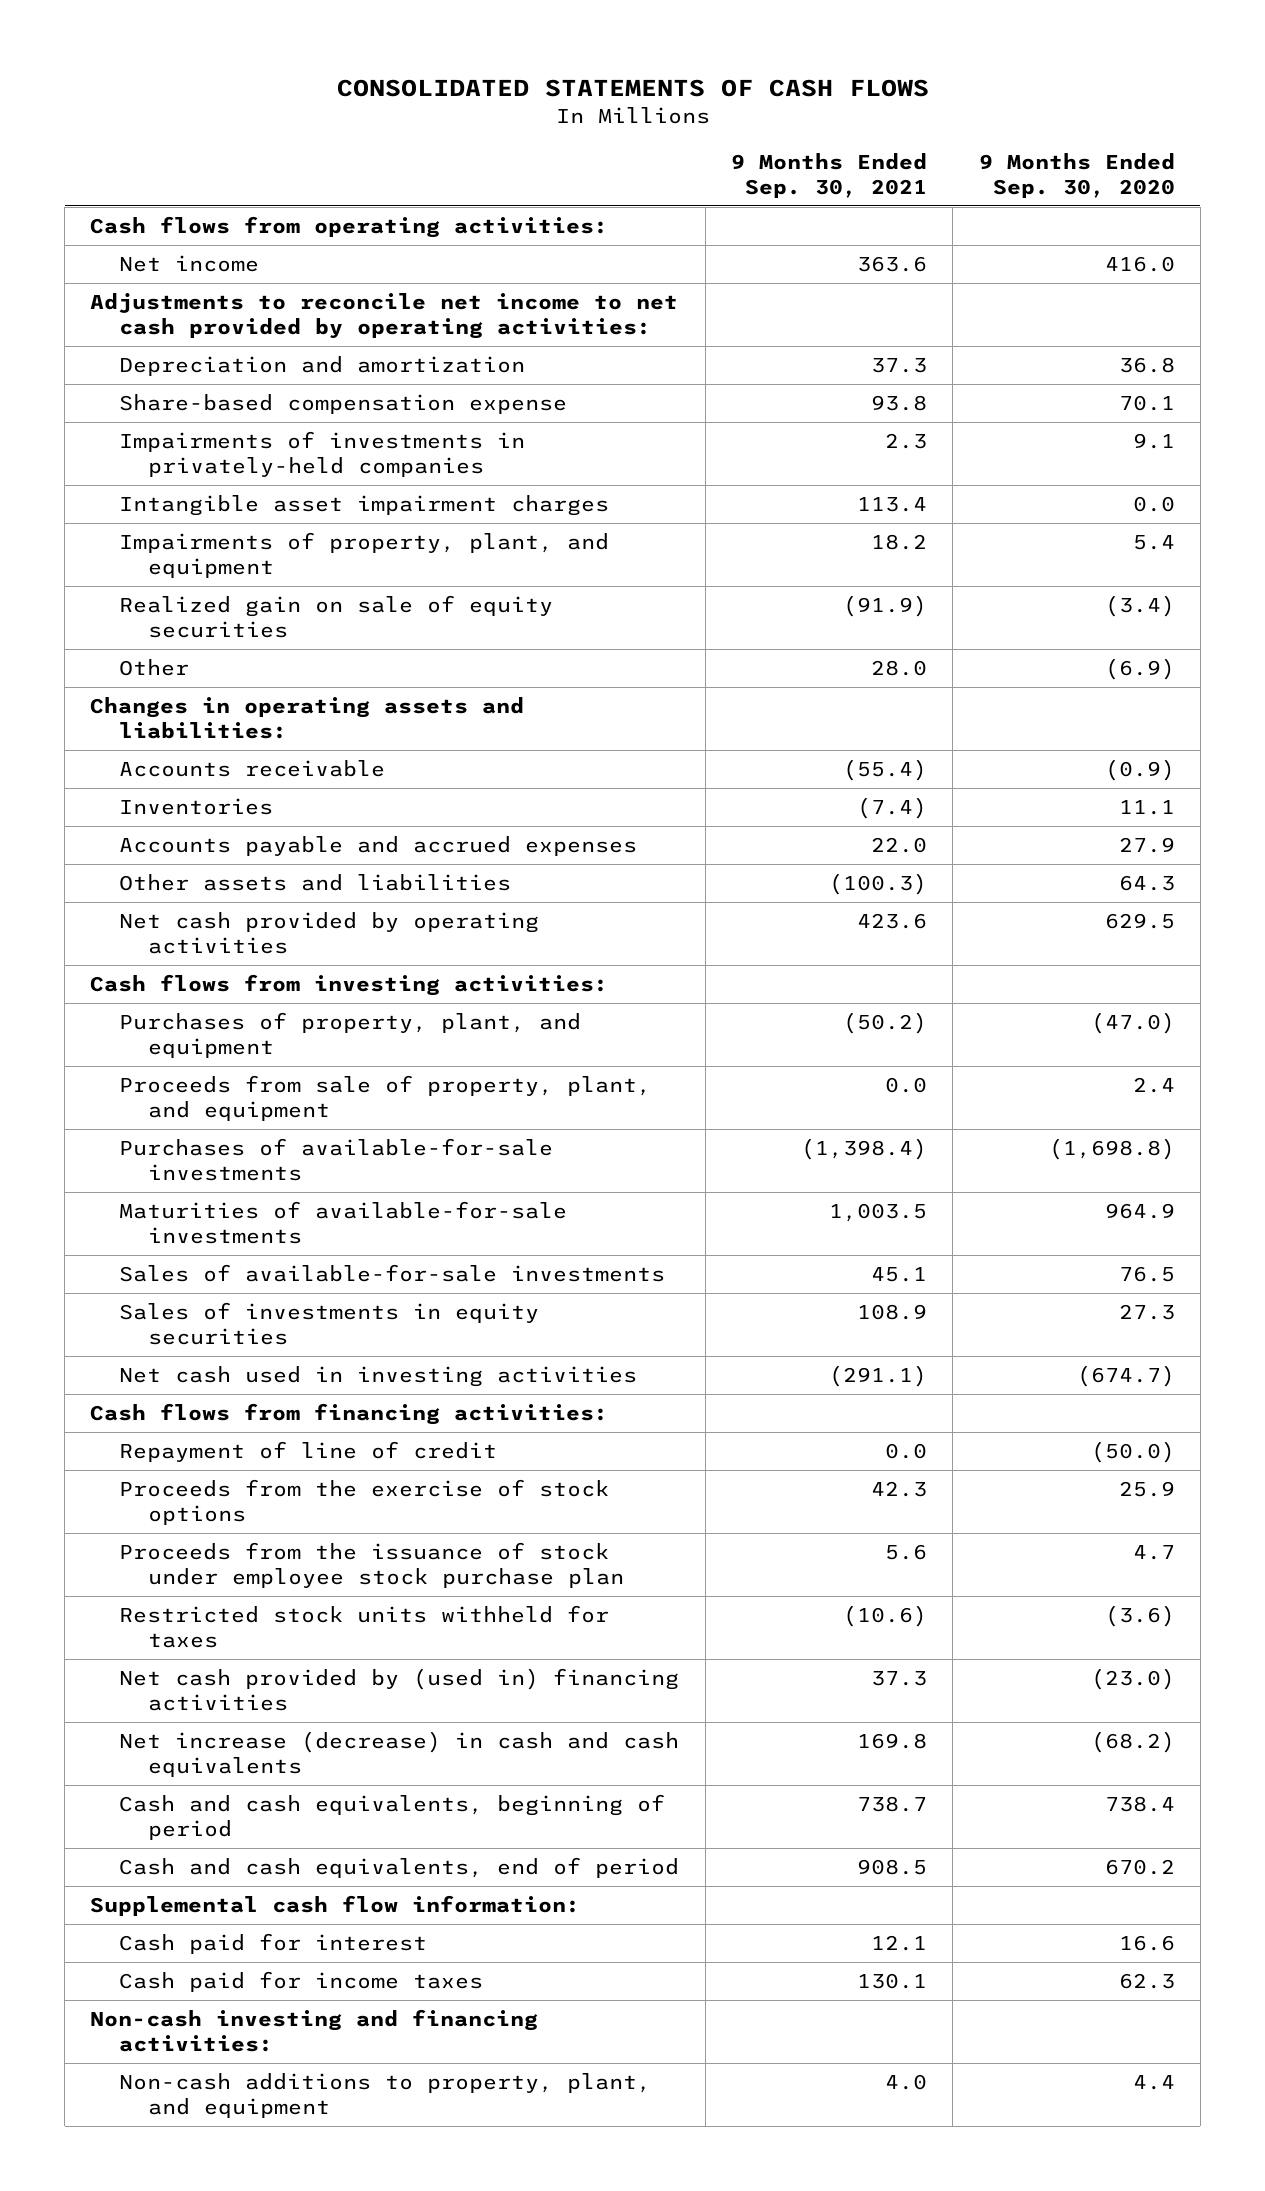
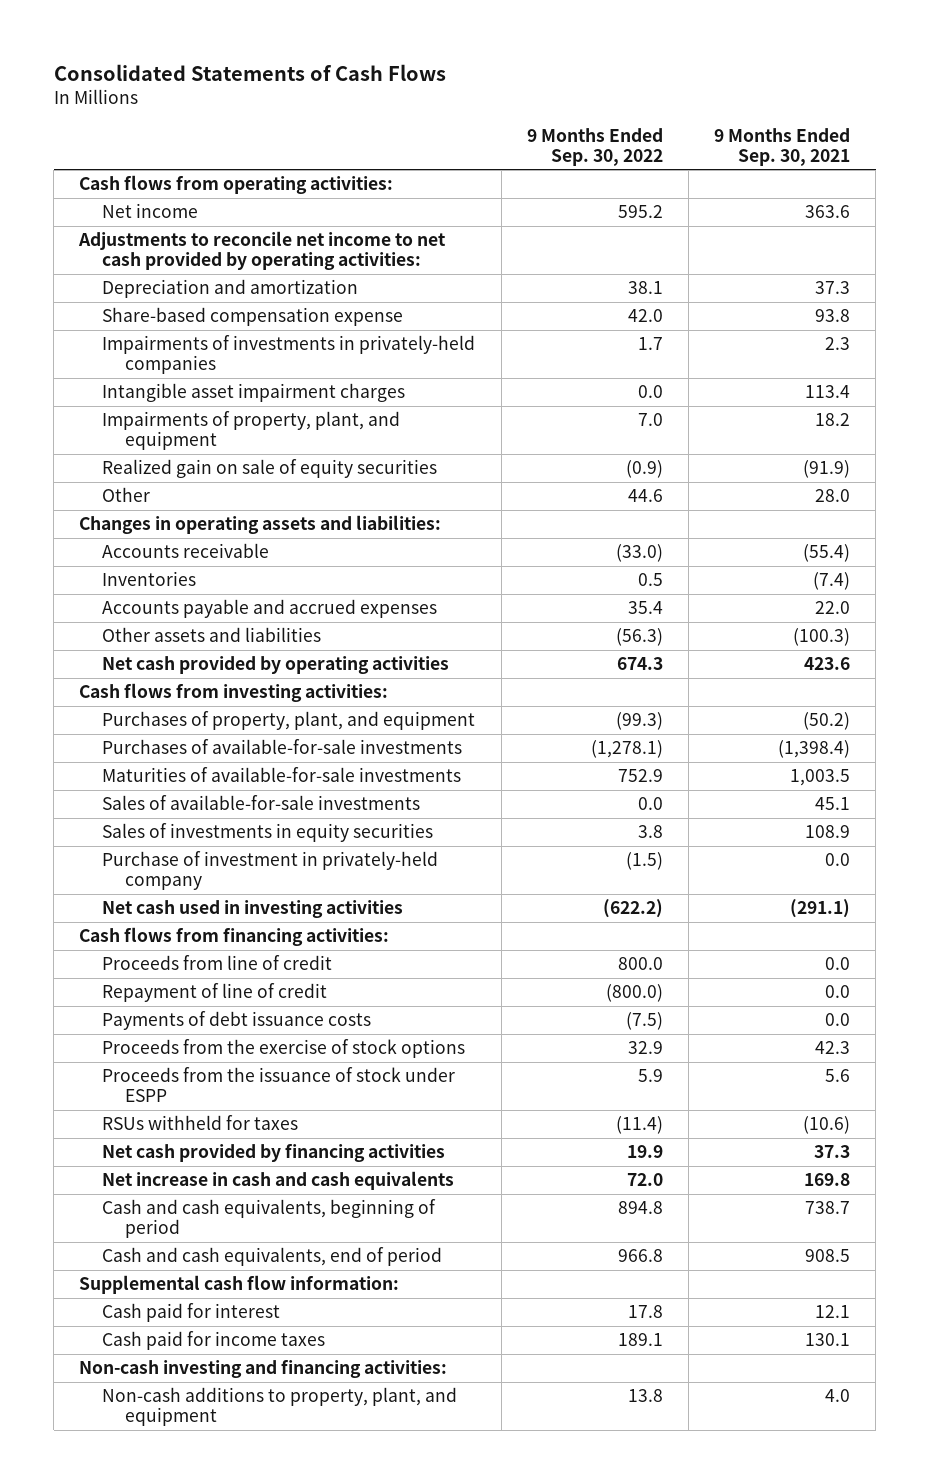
[336,78,929,97] CONSOLIDATED STATEMENTS OF CASH FLOWS -> [53,63,446,81] Consolidated Statements of Cash Flows
[978,152,1175,198] 9 Months Ended Sep. 30, 2020 -> none
none -> [526,127,663,166] 9 Months Ended Sep. 30, 2022
[119,1075,652,1122] Proceeds from sale of property, plant, and equipment -> none
none -> [102,851,439,891] Purchase of investment in privately-held company
none -> [102,955,333,971] Proceeds from line of credit
none -> [102,1011,372,1031] Payments of debt issuance costs
[119,1542,625,1589] Proceeds from the issuance of stock under employee stock purchase plan -> [102,1067,456,1103] Proceeds from the issuance of stock under ESPP
[119,1605,610,1649] Restricted stock units withheld for taxes -> [102,1115,299,1131] RSUs withheld for taxes
[119,1668,680,1712] Net cash provided by (used in) financing activities -> [102,1143,446,1163] Net cash provided by financing activities
[119,1731,680,1778] Net increase (decrease) in cash and cash equivalents -> [102,1171,455,1191] Net increase in cash and cash equivalents

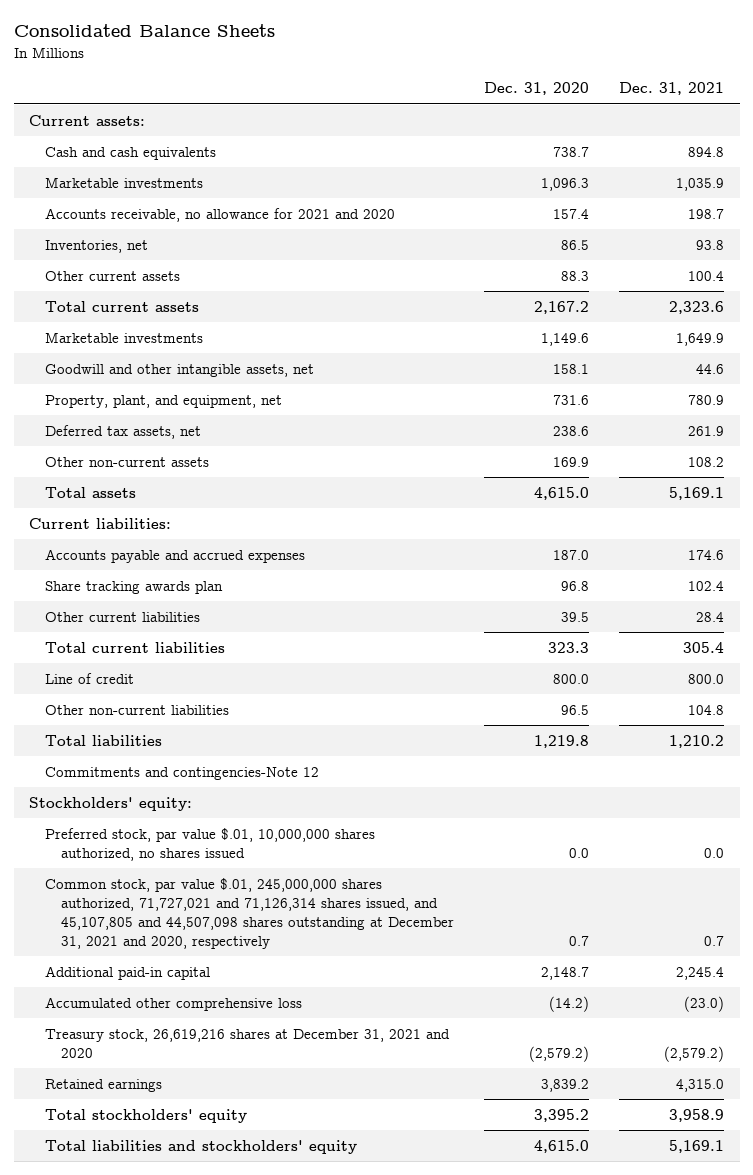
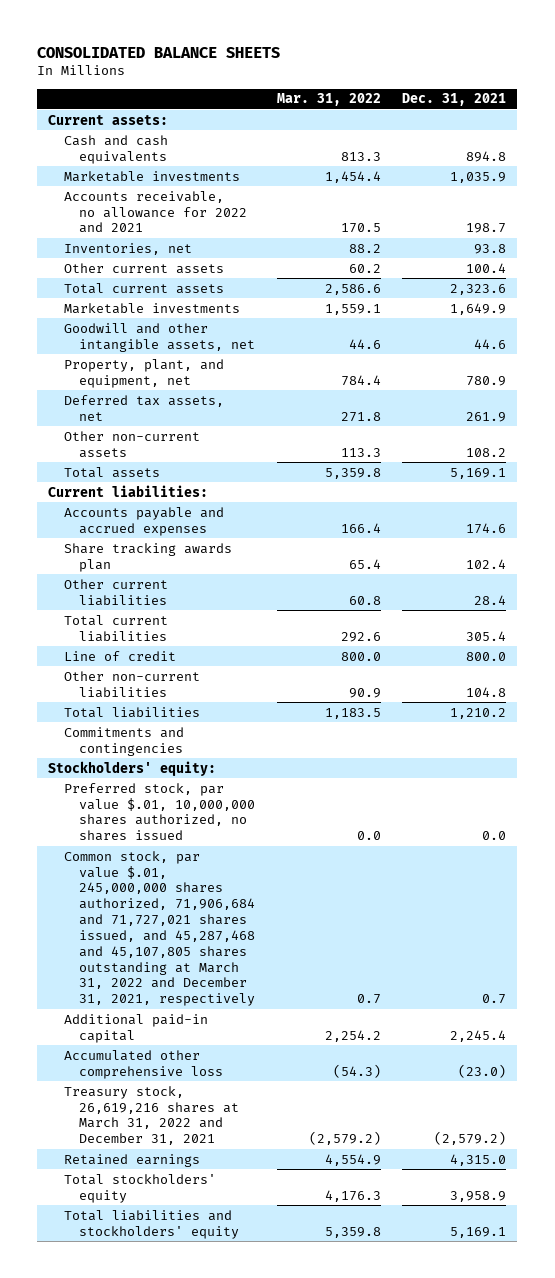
[13,24,275,38] Consolidated Balance Sheets -> [37,46,281,58] CONSOLIDATED BALANCE SHEETS
[484,82,590,96] Dec. 31, 2020 -> none
none -> [276,93,381,107] Mar. 31, 2022
[44,207,395,222] Accounts receivable, no allowance for 2021 and 2020 -> [63,190,248,234] Accounts receivable, no allowance for 2022 and 2021
[44,766,319,780] Commitments and contingencies-Note 12 -> [63,726,184,756] Commitments and contingencies
[44,877,454,949] Common stock, par value $.01, 245,000,000 shares authorized, 71,727,021 and 71,126,314 shares issued, and 45,107,805 and 44,507,098 shares outstanding at December 31, 2021 and 2020, respectively -> [63,850,256,1007] Common stock, par value $.01, 245,000,000 shares authorized, 71,906,684 and 71,727,021 shares issued, and 45,287,468 and 45,107,805 shares outstanding at March 31, 2022 and December 31, 2021, respectively
[44,1028,450,1058] Treasury stock, 26,619,216 shares at December 31, 2021 and 2020 -> [63,1085,240,1146] Treasury stock, 26,619,216 shares at March 31, 2022 and December 31, 2021

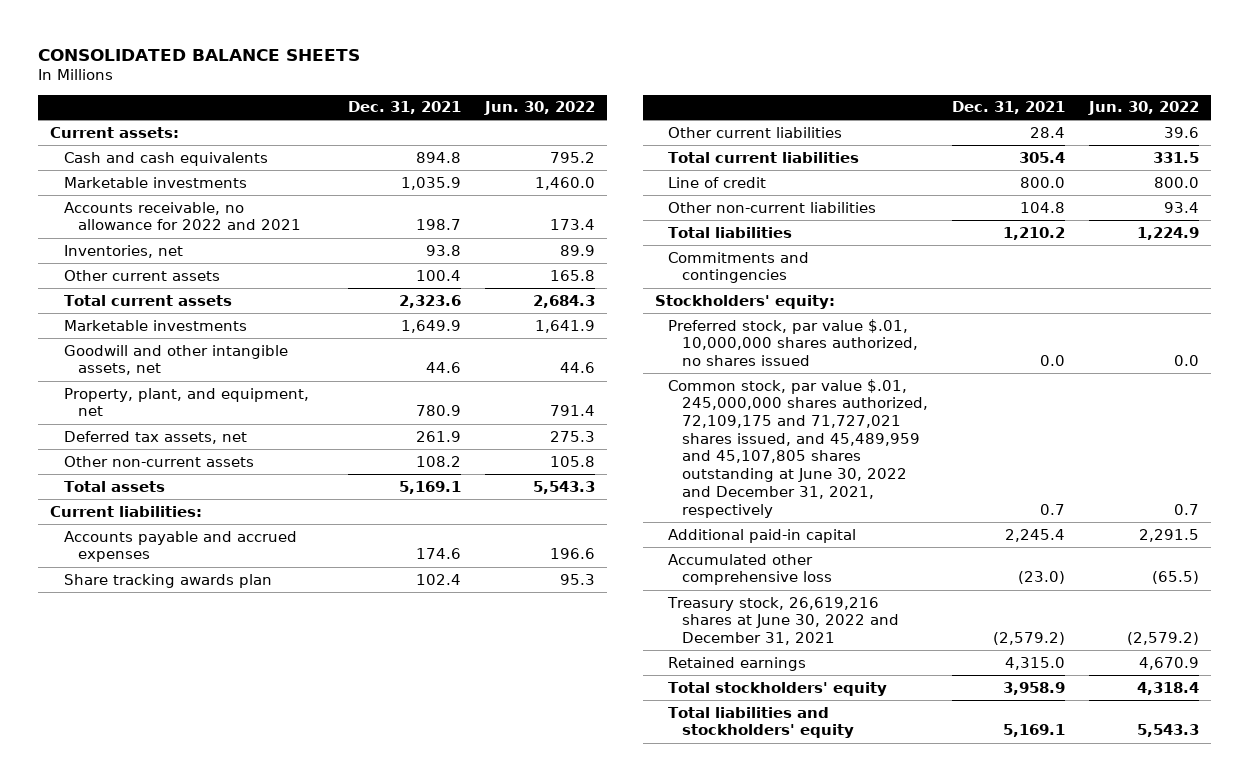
[276,93,381,107] Mar. 31, 2022 -> none
none -> [483,101,595,116] Jun. 30, 2022
[63,850,256,1007] Common stock, par value $.01, 245,000,000 shares authorized, 71,906,684 and 71,727,021 shares issued, and 45,287,468 and 45,107,805 shares outstanding at March 31, 2022 and December 31, 2021, respectively -> [668,378,929,518] Common stock, par value $.01, 245,000,000 shares authorized, 72,109,175 and 71,727,021 shares issued, and 45,489,959 and 45,107,805 shares outstanding at June 30, 2022 and December 31, 2021, respectively
[63,1085,240,1146] Treasury stock, 26,619,216 shares at March 31, 2022 and December 31, 2021 -> [667,596,900,646] Treasury stock, 26,619,216 shares at June 30, 2022 and December 31, 2021

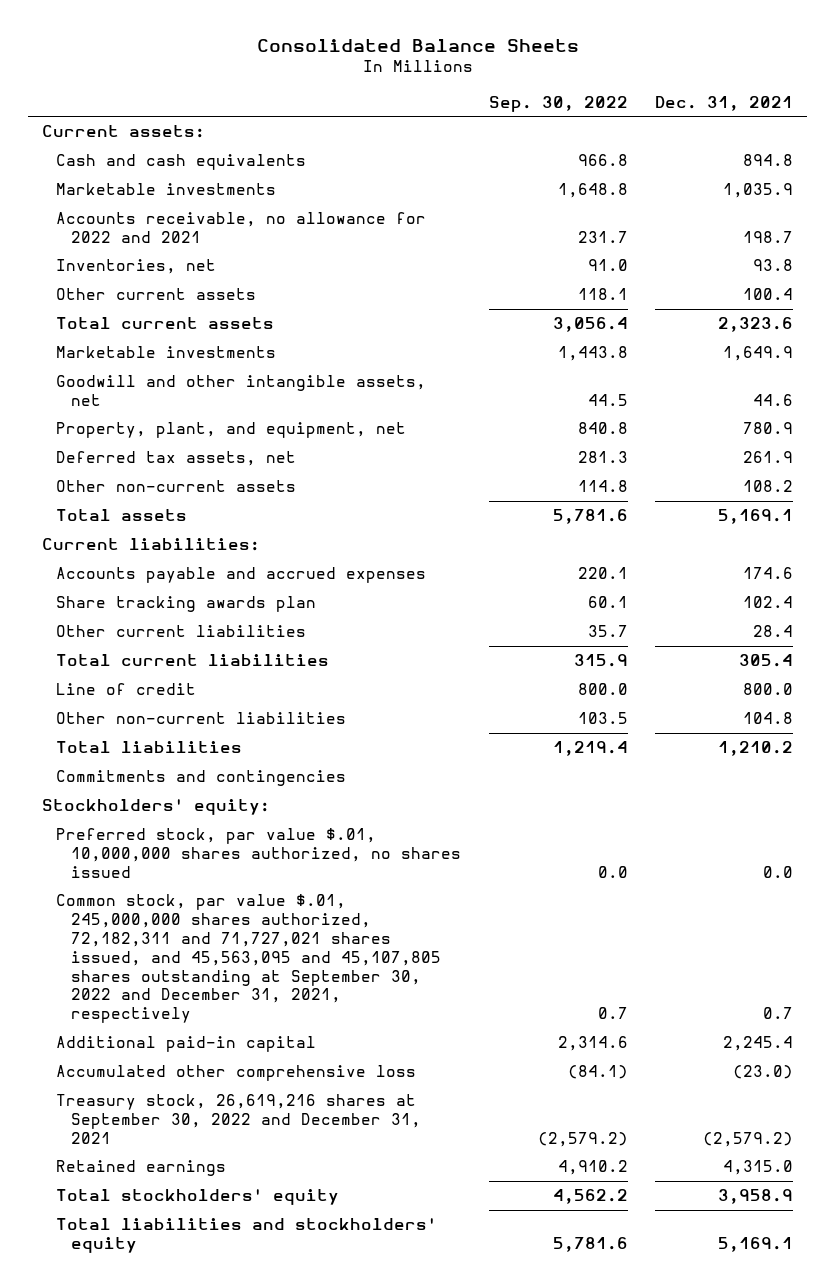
[38,48,361,61] CONSOLIDATED BALANCE SHEETS -> [256,38,579,52] Consolidated Balance Sheets
[483,101,595,116] Jun. 30, 2022 -> none
none -> [488,96,628,113] Sep. 30, 2022
[668,378,929,518] Common stock, par value $.01, 245,000,000 shares authorized, 72,109,175 and 71,727,021 shares issued, and 45,489,959 and 45,107,805 shares outstanding at June 30, 2022 and December 31, 2021, respectively -> [56,894,441,1024] Common stock, par value $.01, 245,000,000 shares authorized, 72,182,311 and 71,727,021 shares issued, and 45,563,095 and 45,107,805 shares outstanding at September 30, 2022 and December 31, 2021, respectively
[667,596,900,646] Treasury stock, 26,619,216 shares at June 30, 2022 and December 31, 2021 -> [56,1094,421,1144] Treasury stock, 26,619,216 shares at September 30, 2022 and December 31, 2021

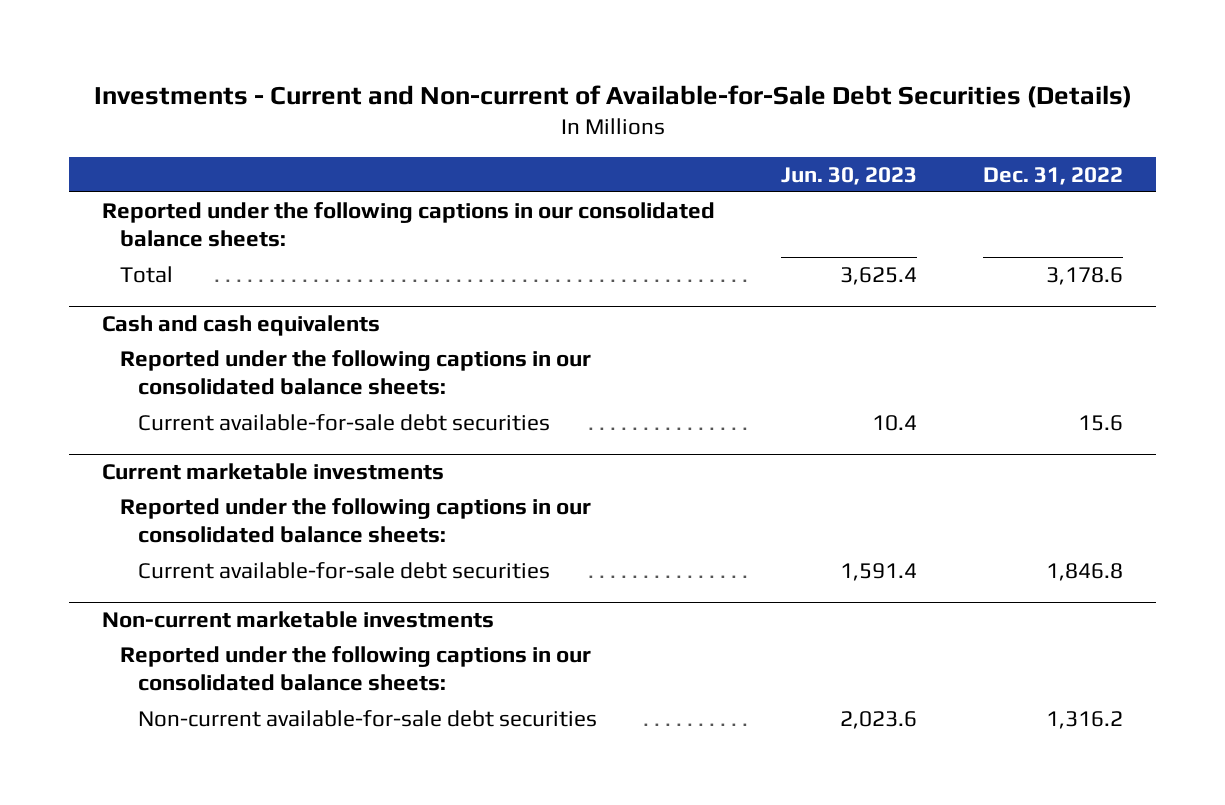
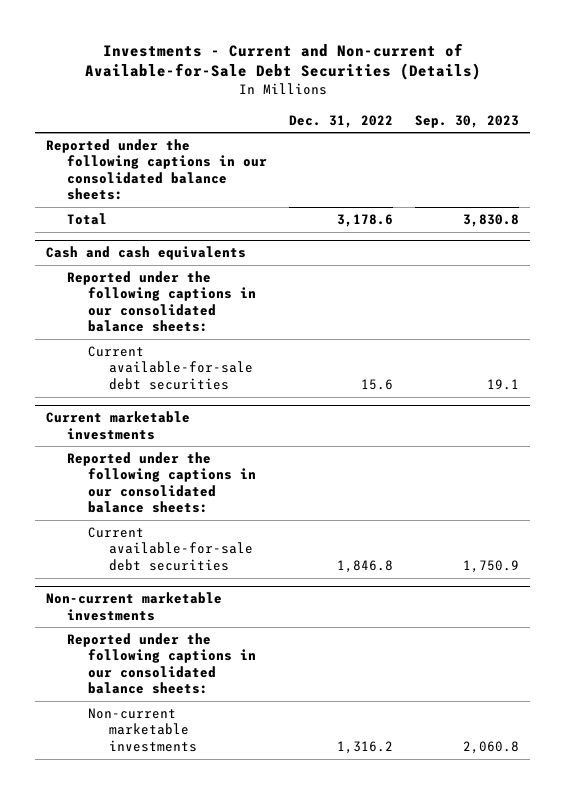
[781,166,918,185] Jun. 30, 2023 -> none
none -> [415,114,520,128] Sep. 30, 2023
[137,709,597,727] Non-current available-for-sale debt securities -> [88,707,198,752] Non-current marketable investments

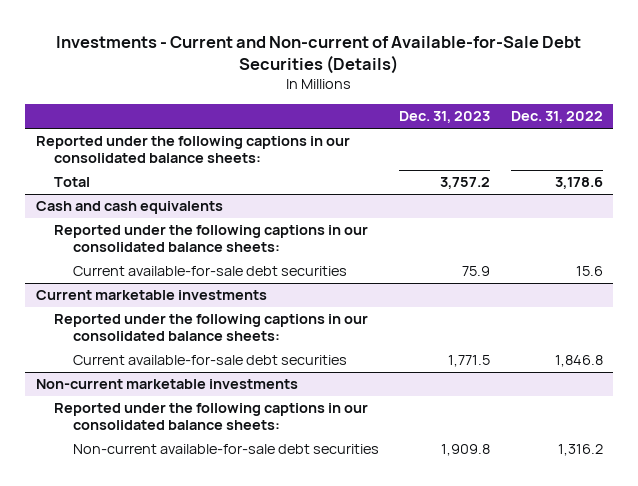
[415,114,520,128] Sep. 30, 2023 -> none
none -> [399,111,491,124] Dec. 31, 2023
[88,707,198,752] Non-current marketable investments -> [72,444,379,455] Non-current available-for-sale debt securities

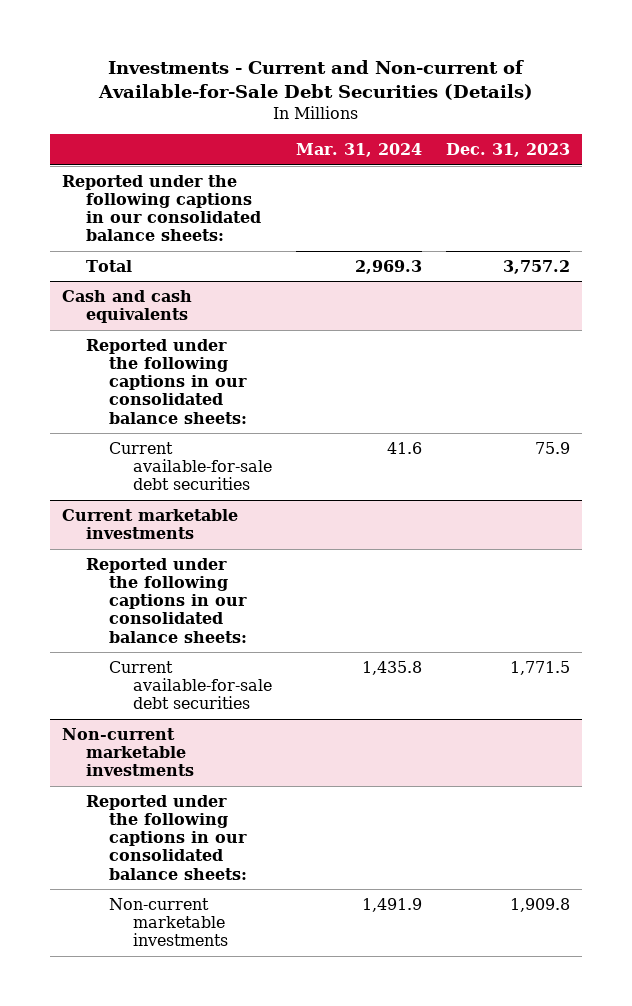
[510,111,603,124] Dec. 31, 2022 -> none
none -> [295,143,422,158] Mar. 31, 2024
[72,444,379,455] Non-current available-for-sale debt securities -> [109,897,228,947] Non-current marketable investments

